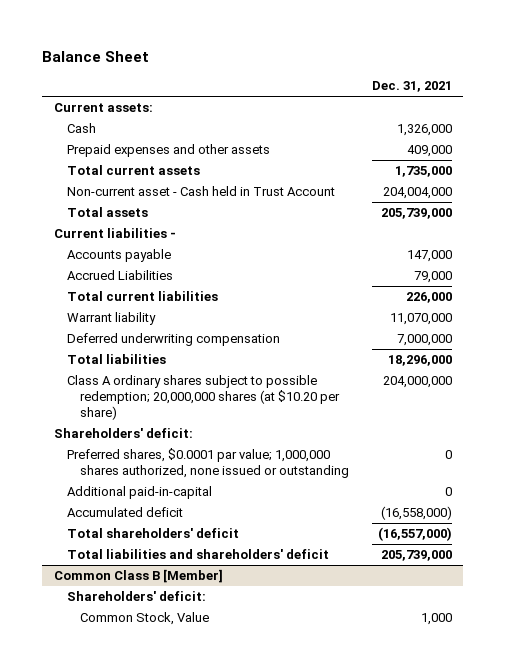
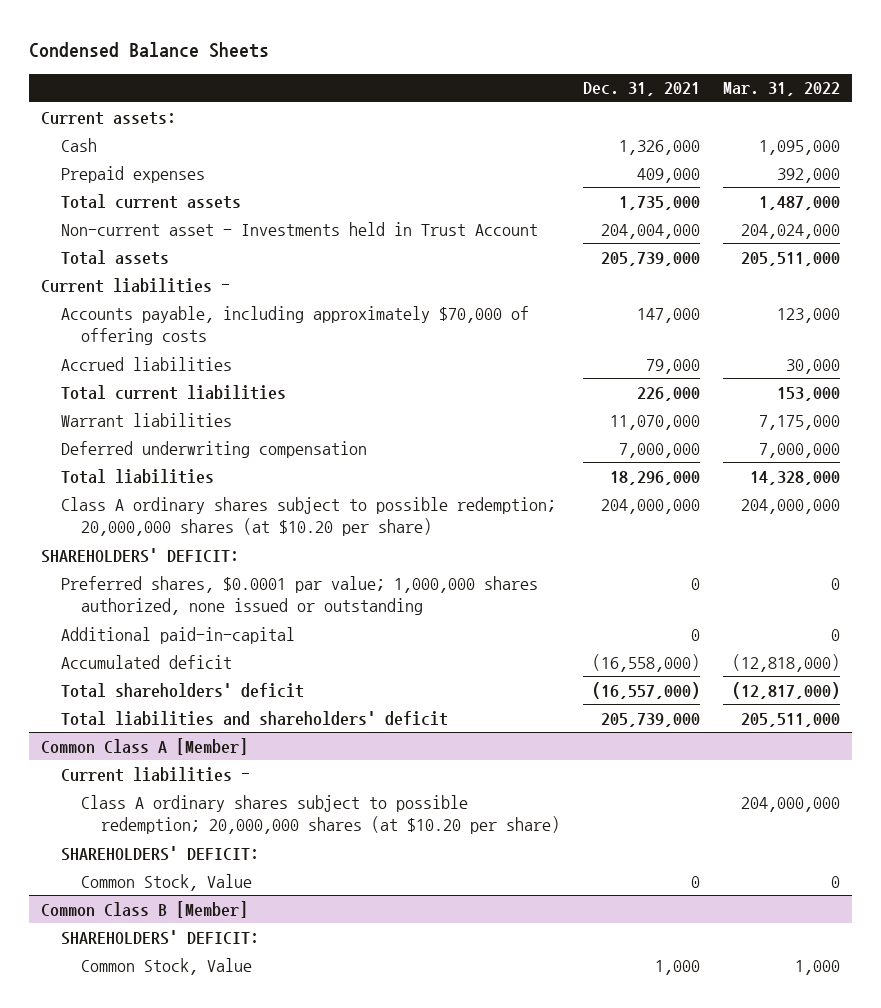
[42,51,150,63] Balance Sheet -> [28,42,269,59] Condensed Balance Sheets
none -> [723,82,841,97] Mar. 31, 2022
[67,144,271,158] Prepaid expenses and other assets -> none
none -> [60,165,205,183] Prepaid expenses
[67,186,336,197] Non-current asset - Cash held in Trust Account -> [60,221,538,236] Non-current asset - Investments held in Trust Account
[67,249,172,263] Accounts payable -> [60,305,529,346] Accounts payable, including approximately $70,000 of offering costs
[67,270,174,281] Accrued Liabilities -> [60,356,232,371] Accrued liabilities
[67,312,157,326] Warrant liability -> [60,412,232,427] Warrant liabilities
[53,428,193,439] Shareholders' deficit: -> [40,547,239,563] SHAREHOLDERS' DEFICIT:
none -> [40,737,248,755] Common Class A [Member]
none -> [60,766,250,782] Current liabilities -
none -> [80,794,560,835] Class A ordinary shares subject to possible redemption; 20,000,000 shares (at $10.20 per share)
none -> [60,845,259,861] SHAREHOLDERS' DEFICIT:
none -> [80,873,252,891] Common Stock, Value
[67,591,207,602] Shareholders' deficit: -> [60,929,259,945] SHAREHOLDERS' DEFICIT:

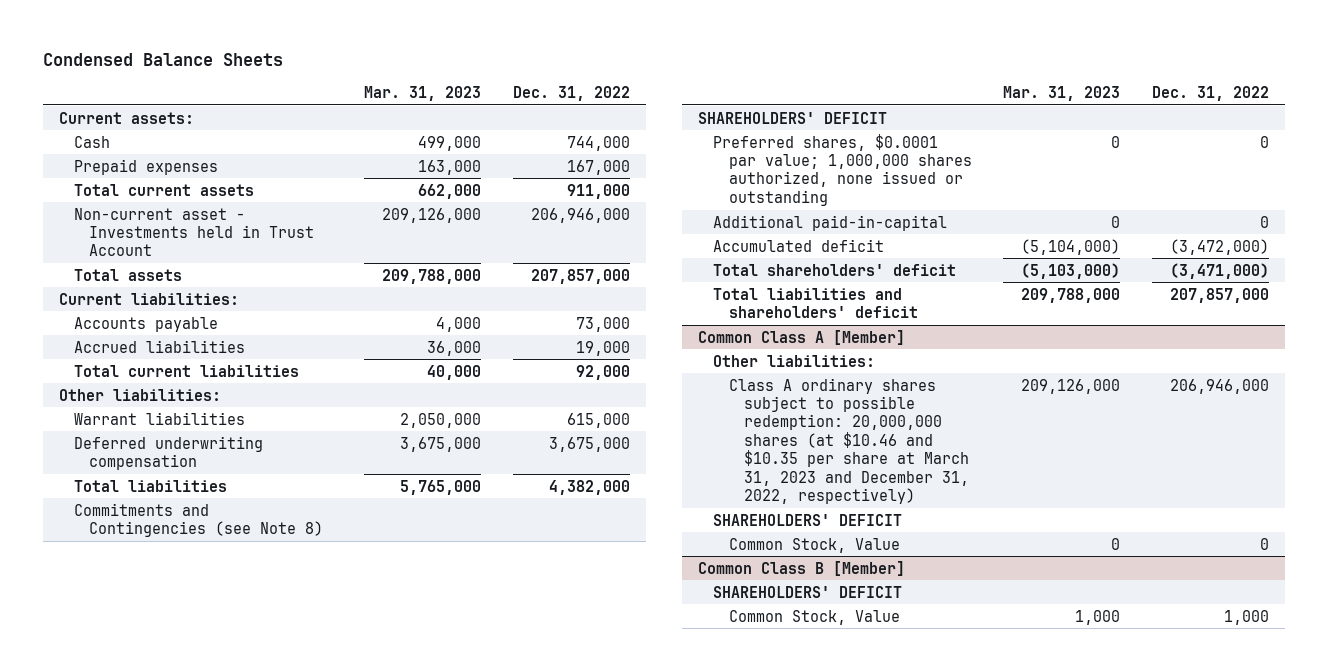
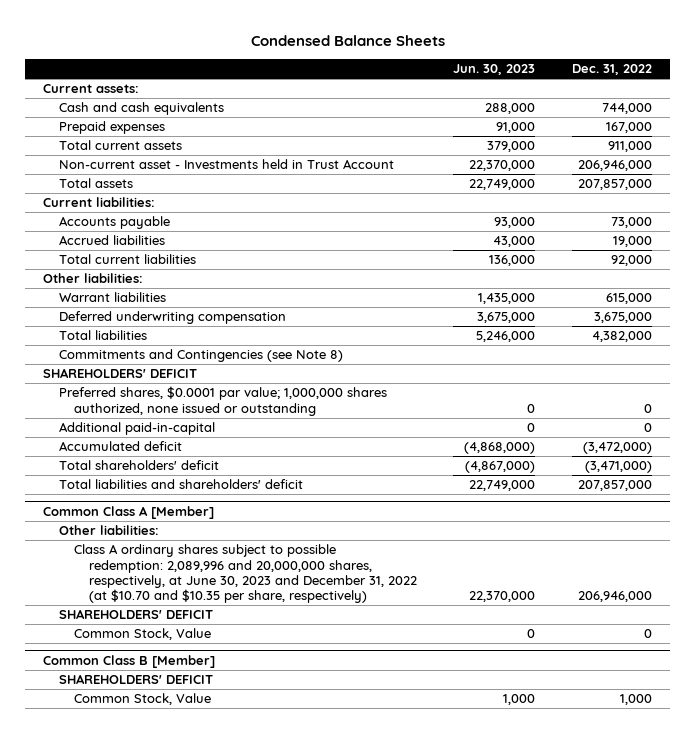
[364,86,482,102] Mar. 31, 2023 -> none
none -> [453,64,536,76] Jun. 30, 2023
[74,135,111,148] Cash -> [58,102,224,116] Cash and cash equivalents
[728,377,969,505] Class A ordinary shares subject to possible redemption: 20,000,000 shares (at $10.46 and $10.35 per share at March 31, 2023 and December 31, 2022, respectively) -> [73,544,418,604] Class A ordinary shares subject to possible redemption: 2,089,996 and 20,000,000 shares, respectively, at June 30, 2023 and December 31, 2022 (at $10.70 and $10.35 per share, respectively)

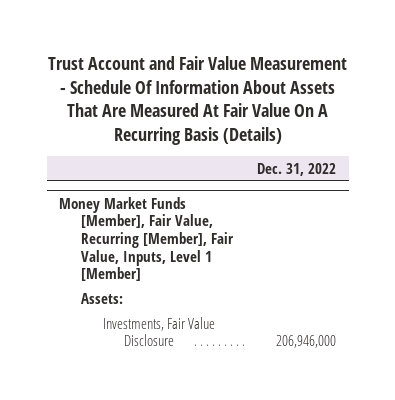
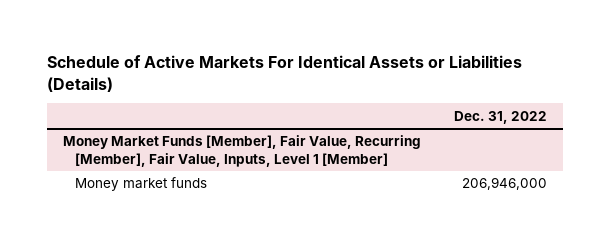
[47,56,347,145] Trust Account and Fair Value Measurement - Schedule Of Information About Assets That Are Measured At Fair Value On A Recurring Basis (Details) -> [47,55,523,92] Schedule of Active Markets For Identical Assets or Liabilities (Details)
[80,292,123,304] Assets: -> none
[102,316,215,347] Investments, Fair Value Disclosure -> [74,177,207,192] Money market funds

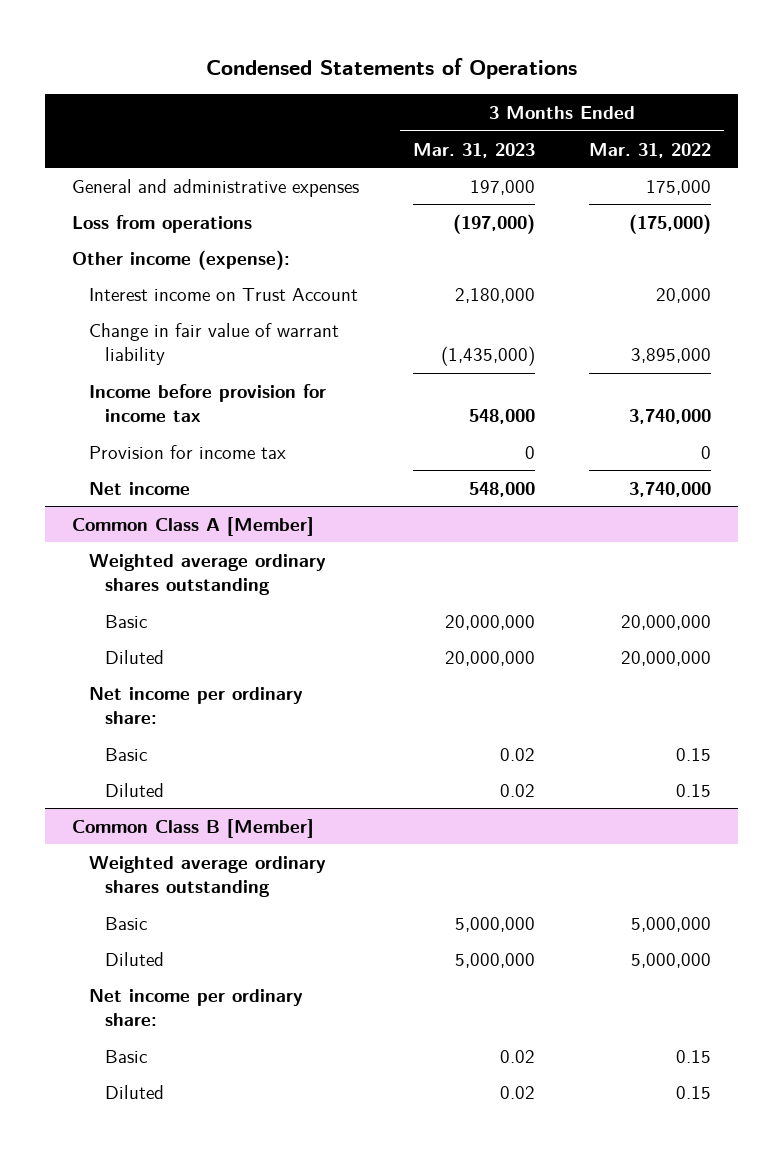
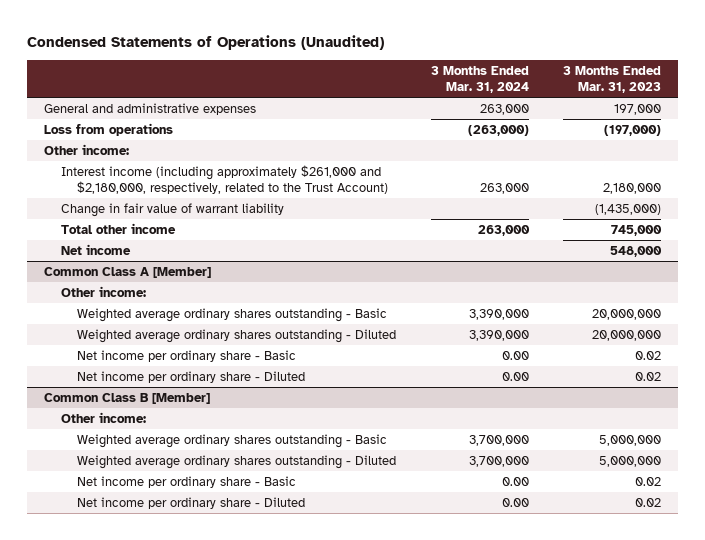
[205,58,577,80] Condensed Statements of Operations -> [27,35,385,51] Condensed Statements of Operations (Unaudited)
[588,142,711,158] Mar. 31, 2022 -> none
none -> [430,66,529,94] 3 Months Ended Mar. 31, 2024
[72,249,291,270] Other income (expense): -> [44,143,130,155] Other income:
[88,287,358,301] Interest income on Trust Account -> [60,164,389,194] Interest income (including approximately $261,000 and $2,180,000, respectively, related to the Trust Account)
[88,383,326,423] Income before provision for income tax -> none
[88,444,286,459] Provision for income tax -> none
none -> [60,222,176,234] Total other income
[88,553,326,596] Weighted average ordinary shares outstanding -> none
[88,686,303,725] Net income per ordinary share: -> none
none -> [60,285,146,297] Other income:
[105,614,148,628] Basic -> [77,307,388,322] Weighted average ordinary shares outstanding - Basic
[105,649,165,664] Diluted -> [77,328,397,343] Weighted average ordinary shares outstanding - Diluted
[105,747,148,761] Basic -> [77,349,297,362] Net income per ordinary share - Basic
[105,782,165,797] Diluted -> [77,370,306,383] Net income per ordinary share - Diluted
[88,855,326,898] Weighted average ordinary shares outstanding -> none
[88,988,303,1027] Net income per ordinary share: -> none
none -> [60,411,146,423] Other income:
[105,916,148,930] Basic -> [77,433,388,448] Weighted average ordinary shares outstanding - Basic
[105,951,165,966] Diluted -> [77,454,397,469] Weighted average ordinary shares outstanding - Diluted
[105,1049,148,1063] Basic -> [77,475,297,488] Net income per ordinary share - Basic
[105,1084,165,1099] Diluted -> [77,496,306,509] Net income per ordinary share - Diluted

